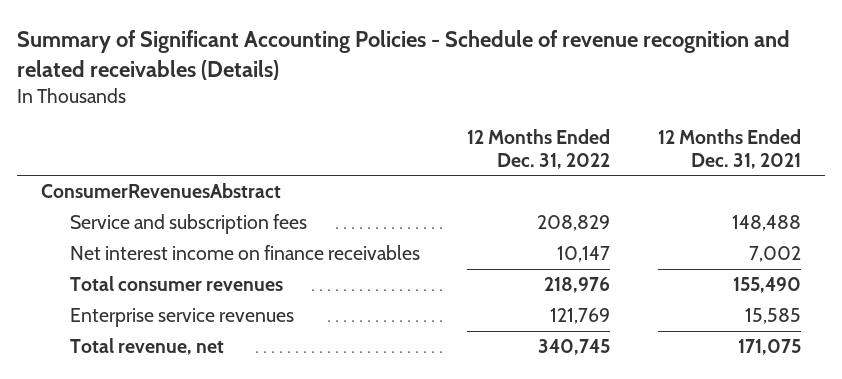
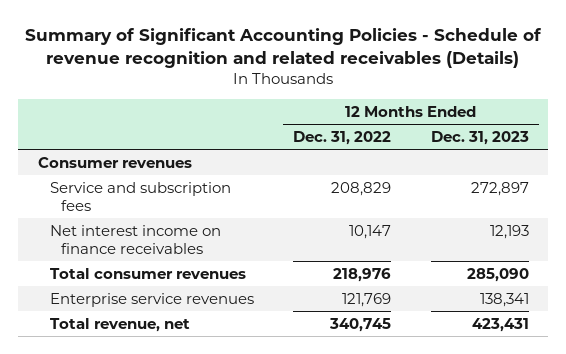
[658,129,802,169] 12 Months Ended Dec. 31, 2021 -> none
none -> [430,130,529,145] Dec. 31, 2023
[40,183,281,199] ConsumerRevenuesAbstract -> [37,156,192,168] Consumer revenues

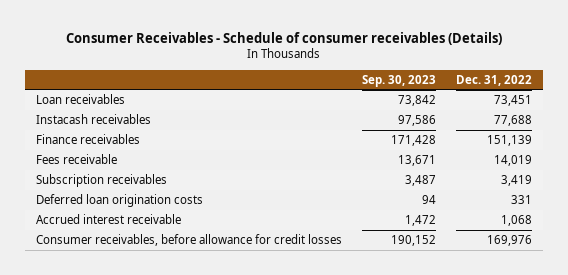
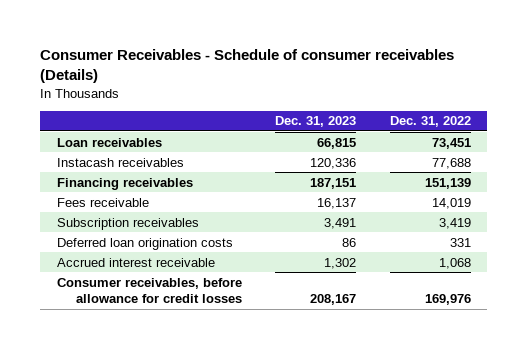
[362,74,437,87] Sep. 30, 2023 -> none
none -> [275,116,357,128] Dec. 31, 2023
[35,133,140,144] Finance receivables -> [56,177,193,190] Financing receivables

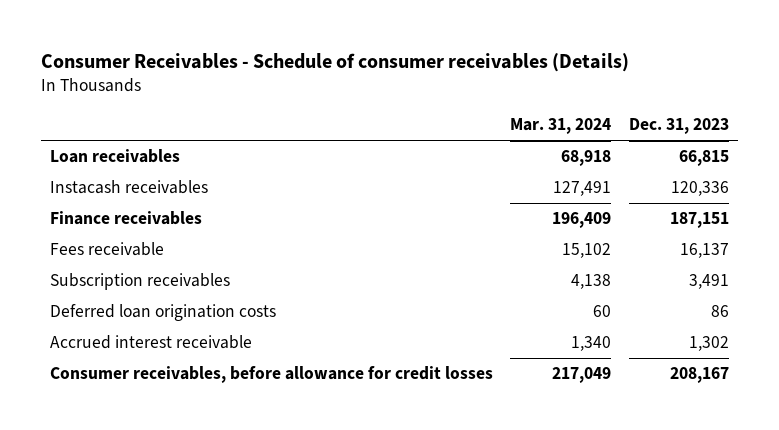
[389,116,471,128] Dec. 31, 2022 -> none
none -> [510,118,612,135] Mar. 31, 2024
[56,177,193,190] Financing receivables -> [49,211,202,226] Finance receivables

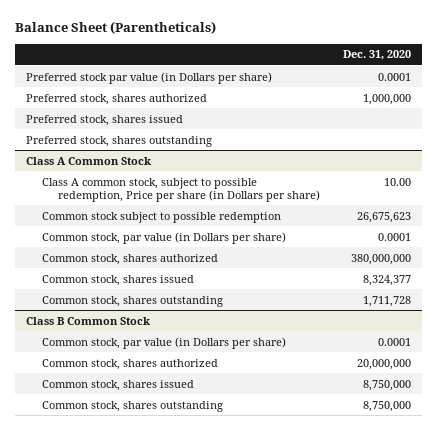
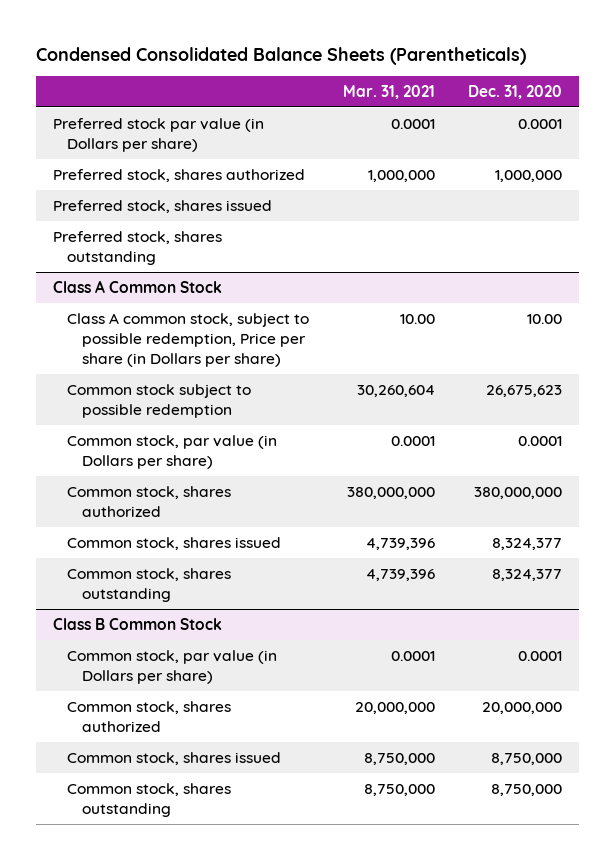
[15,21,217,35] Balance Sheet (Parentheticals) -> [36,46,527,65] Condensed Consolidated Balance Sheets (Parentheticals)
none -> [342,85,435,100] Mar. 31, 2021
[362,295,411,307] 1,711,728 -> [491,568,562,581] 8,324,377

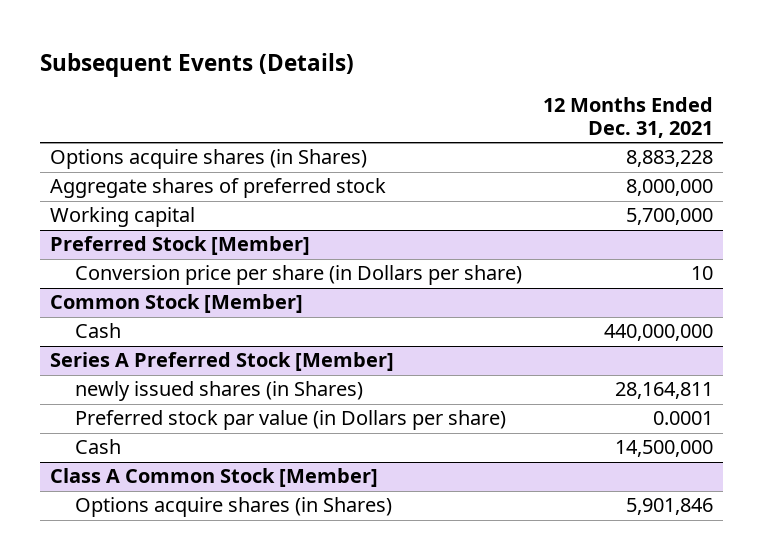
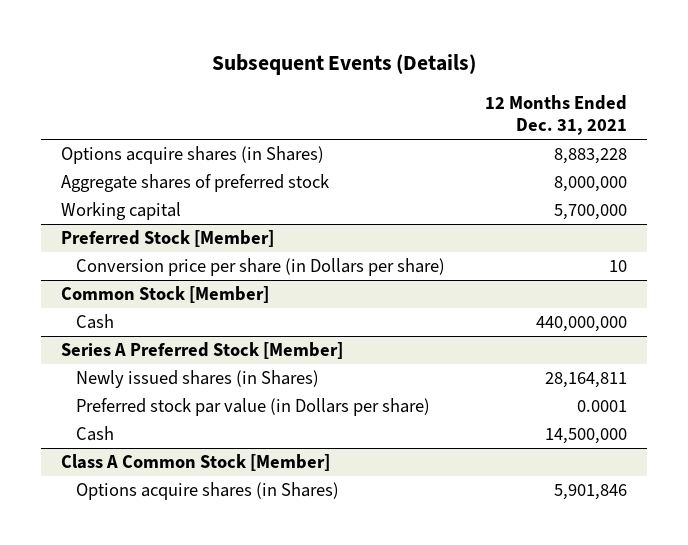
[74,381,363,402] newly issued shares (in Shares) -> [75,370,319,389] Newly issued shares (in Shares)

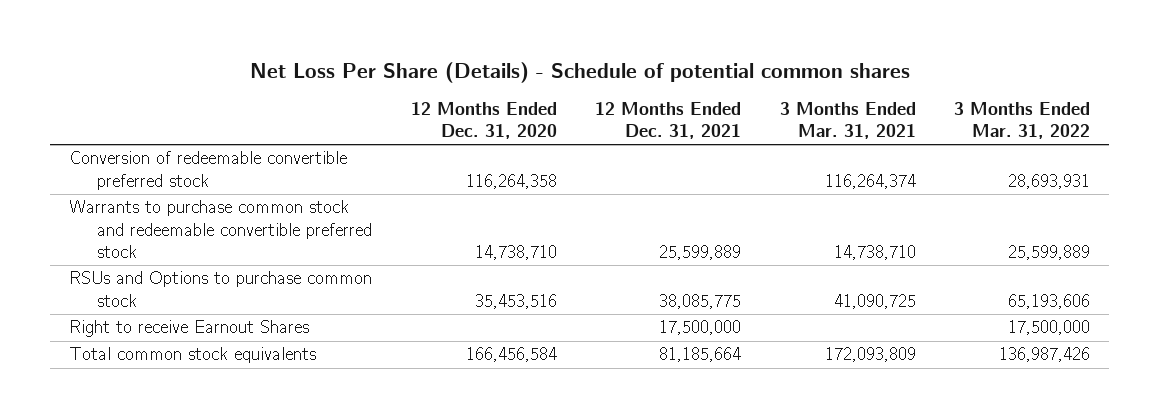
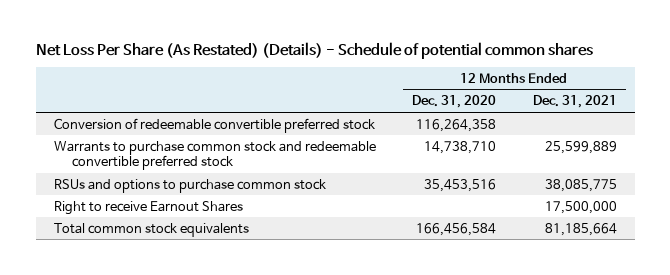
[249,61,910,83] Net Loss Per Share (Details) - Schedule of potential common shares -> [35,41,593,59] Net Loss Per Share (As Restated) (Details) - Schedule of potential common shares
[779,101,916,140] 3 Months Ended Mar. 31, 2021 -> none
[954,101,1091,140] 3 Months Ended Mar. 31, 2022 -> none
[69,271,373,307] RSUs and Options to purchase common stock -> [53,178,326,193] RSUs and options to purchase common stock

